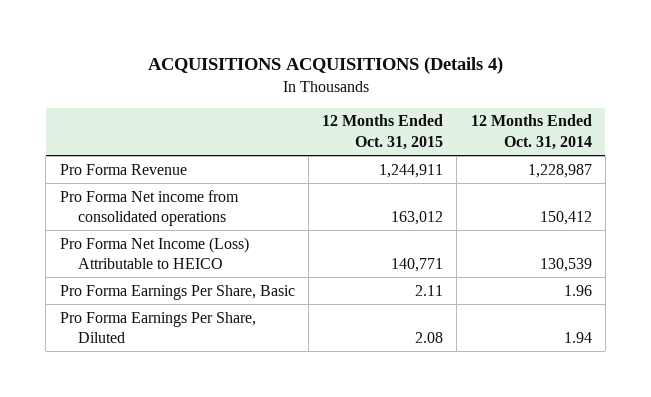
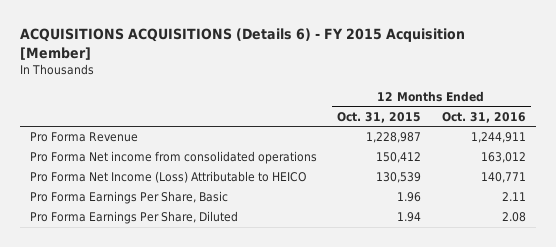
[147,57,503,75] ACQUISITIONS ACQUISITIONS (Details 4) -> [19,27,465,60] ACQUISITIONS ACQUISITIONS (Details 6) - FY 2015 Acquisition [Member]
[470,114,592,150] 12 Months Ended Oct. 31, 2014 -> none
none -> [441,111,526,123] Oct. 31, 2016
[379,163,444,178] 1,244,911 -> [366,132,422,144] 1,228,987
[391,211,444,226] 163,012 -> [376,152,422,164] 150,412
[391,258,444,273] 140,771 -> [376,172,422,184] 130,539
[415,284,444,296] 2.11 -> [397,192,422,203] 1.96
[415,332,444,344] 2.08 -> [397,212,422,223] 1.94

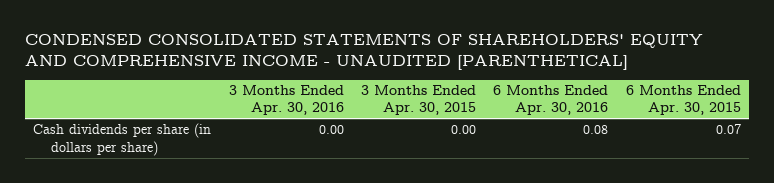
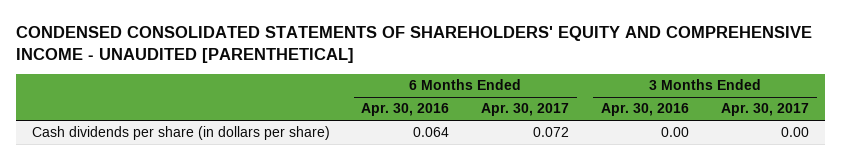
[361,84,477,116] 3 Months Ended Apr. 30, 2015 -> none
[625,84,741,116] 6 Months Ended Apr. 30, 2015 -> none
none -> [481,103,570,117] Apr. 30, 2017
none -> [721,103,810,117] Apr. 30, 2017
[583,125,609,135] 0.08 -> [413,127,450,138] 0.064

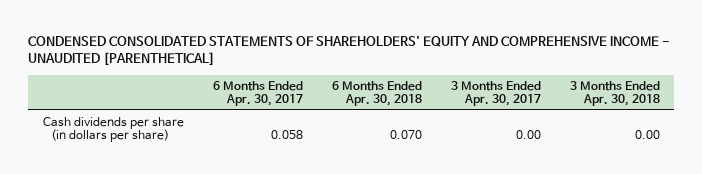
[361,103,450,117] Apr. 30, 2016 -> none
[601,103,690,117] Apr. 30, 2016 -> none
none -> [331,80,422,107] 6 Months Ended Apr. 30, 2018
none -> [569,80,660,107] 3 Months Ended Apr. 30, 2018
[533,127,570,138] 0.072 -> [270,130,303,140] 0.058

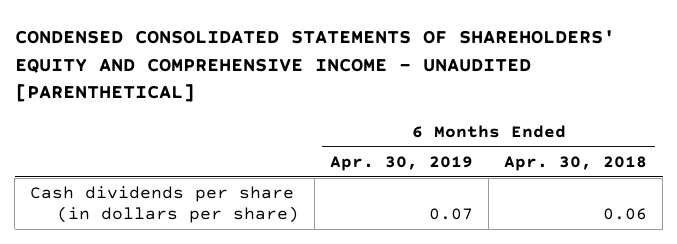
[212,80,303,107] 6 Months Ended Apr. 30, 2017 -> none
[450,80,541,107] 3 Months Ended Apr. 30, 2017 -> none
[569,80,660,107] 3 Months Ended Apr. 30, 2018 -> none
none -> [330,155,474,171] Apr. 30, 2019
[389,130,422,140] 0.070 -> [603,208,648,221] 0.06

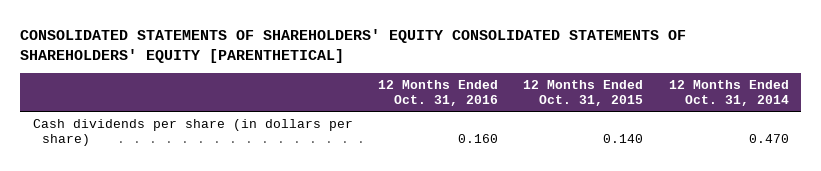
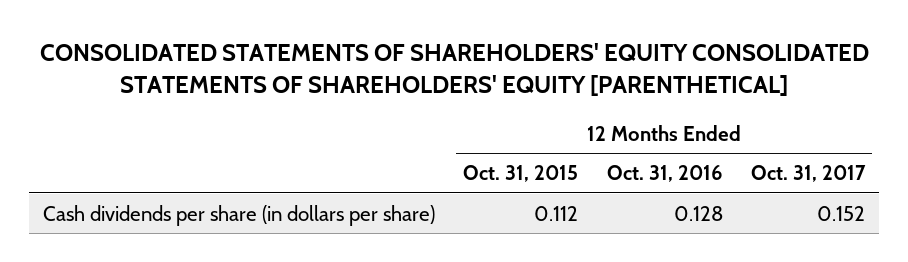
[668,79,789,106] 12 Months Ended Oct. 31, 2014 -> none
none -> [750,165,866,183] Oct. 31, 2017
[457,134,498,144] 0.160 -> [673,205,723,221] 0.128
[603,134,644,144] 0.140 -> [534,205,579,221] 0.112

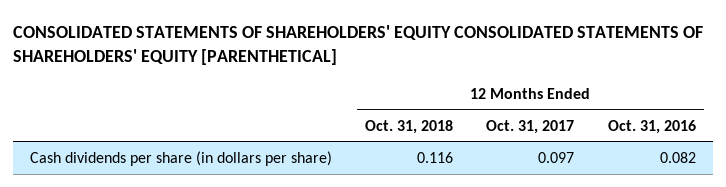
[463,165,579,183] Oct. 31, 2015 -> none
none -> [365,119,454,134] Oct. 31, 2018
[673,205,723,221] 0.128 -> [659,152,696,164] 0.082
[816,205,865,221] 0.152 -> [538,152,575,164] 0.097

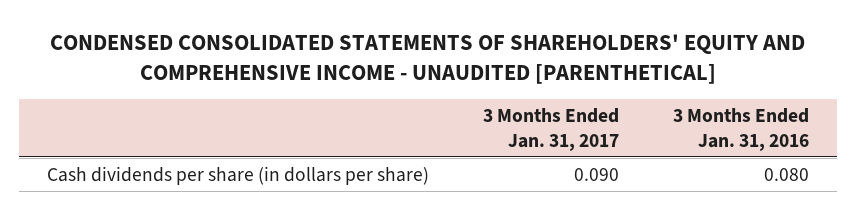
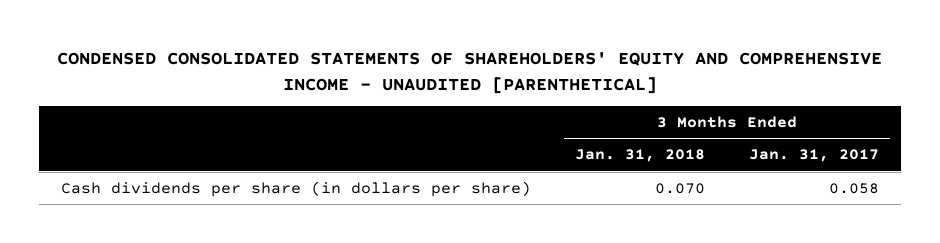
[673,108,810,151] 3 Months Ended Jan. 31, 2016 -> none
none -> [575,149,706,163] Jan. 31, 2018
[574,167,620,181] 0.090 -> [829,182,880,194] 0.058

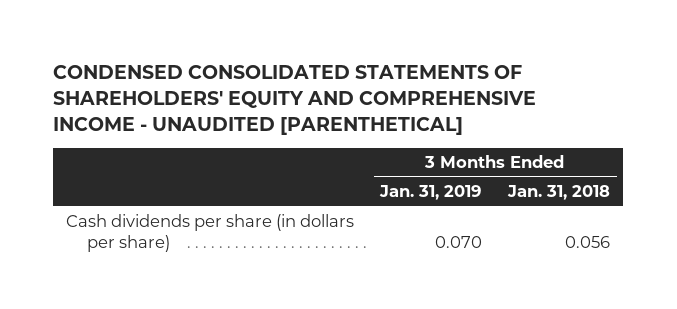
[749,149,880,163] Jan. 31, 2017 -> none
none -> [379,185,483,201] Jan. 31, 2019
[655,182,706,194] 0.070 -> [565,235,611,248] 0.056

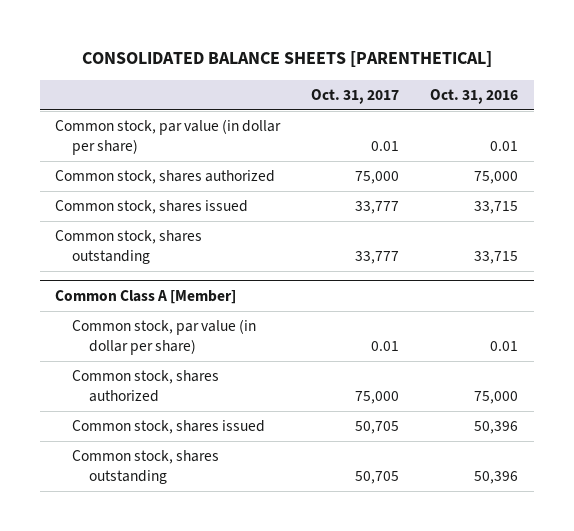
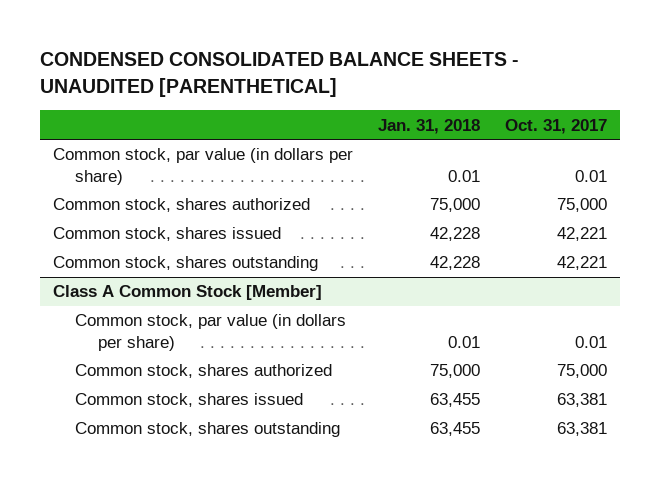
[81,51,492,68] CONSOLIDATED BALANCE SHEETS [PARENTHETICAL] -> [39,52,519,98] CONDENSED CONSOLIDATED BALANCE SHEETS - UNAUDITED [PARENTHETICAL]
[430,88,519,104] Oct. 31, 2016 -> none
none -> [377,118,480,134] Jan. 31, 2018
[55,119,282,155] Common stock, par value (in dollar per share) -> [52,148,353,185] Common stock, par value (in dollars per share)
[355,201,400,215] 33,777 -> [557,227,608,242] 42,221
[355,250,400,264] 33,777 -> [557,256,608,271] 42,221
[55,289,237,304] Common Class A [Member] -> [52,285,322,301] Class A Common Stock [Member]
[72,319,257,355] Common stock, par value (in dollar per share) -> [75,314,347,351] Common stock, par value (in dollars per share)
[355,421,400,435] 50,705 -> [557,393,608,408] 63,381
[355,470,400,484] 50,705 -> [557,422,608,437] 63,381

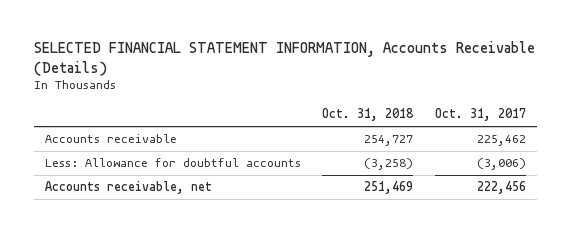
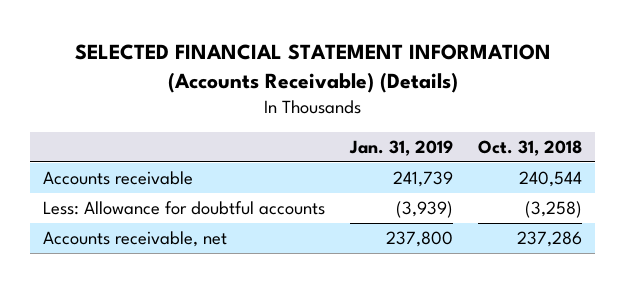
[33,41,535,76] SELECTED FINANCIAL STATEMENT INFORMATION, Accounts Receivable (Details) -> [74,44,551,93] SELECTED FINANCIAL STATEMENT INFORMATION (Accounts Receivable) (Details)
[434,108,526,122] Oct. 31, 2017 -> none
none -> [349,139,454,156] Jan. 31, 2019
[364,135,414,147] 254,727 -> [519,171,583,188] 240,544
[364,181,414,195] 251,469 -> [517,231,583,248] 237,286

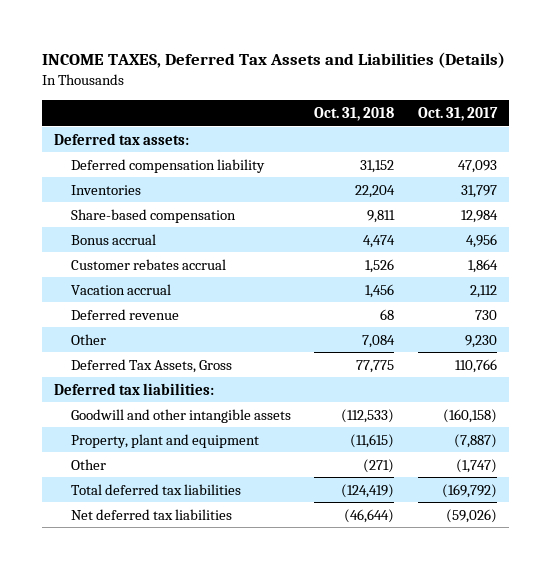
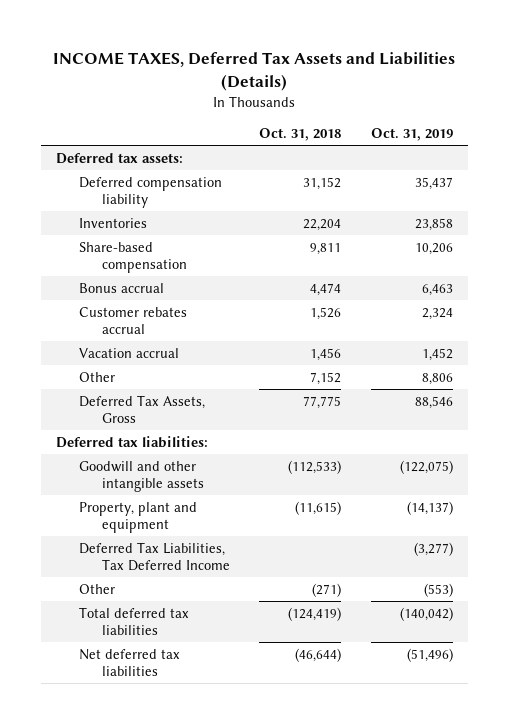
[417,107,498,122] Oct. 31, 2017 -> none
none -> [370,128,453,142] Oct. 31, 2019
[70,308,179,320] Deferred revenue -> none
[362,334,396,348] 7,084 -> [310,371,342,385] 7,152
none -> [79,541,230,572] Deferred Tax Liabilities, Tax Deferred Income

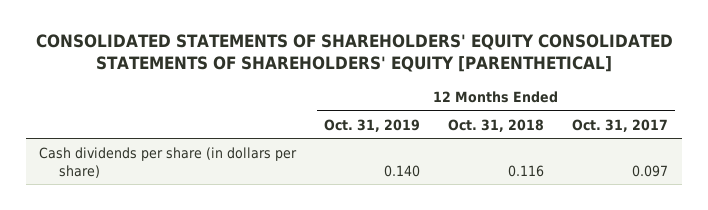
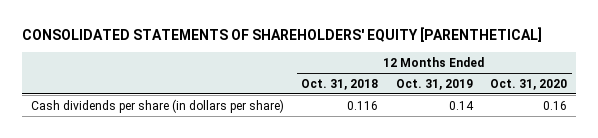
[35,34,673,73] CONSOLIDATED STATEMENTS OF SHAREHOLDERS' EQUITY CONSOLIDATED STATEMENTS OF SHAREHOLDERS' EQUITY [PARENTHETICAL] -> [21,27,542,43] CONSOLIDATED STATEMENTS OF SHAREHOLDERS' EQUITY [PARENTHETICAL]
[572,118,669,132] Oct. 31, 2017 -> none
none -> [490,78,568,90] Oct. 31, 2020
[384,164,421,177] 0.140 -> [448,100,474,110] 0.14

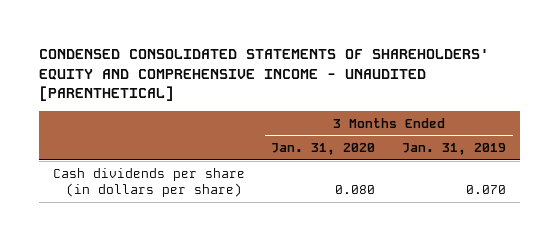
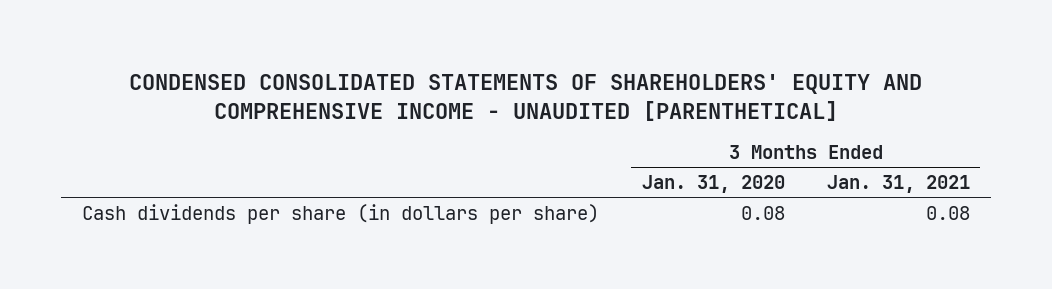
[402,143,507,156] Jan. 31, 2019 -> none
none -> [826,175,970,194] Jan. 31, 2021
[335,185,376,195] 0.080 -> [740,205,785,220] 0.08

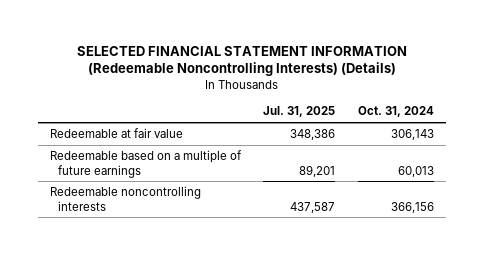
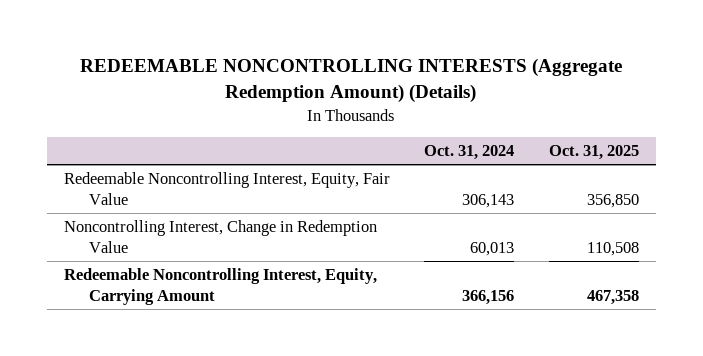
[76,45,407,77] SELECTED FINANCIAL STATEMENT INFORMATION (Redeemable Noncontrolling Interests) (Details) -> [80,58,623,104] REDEEMABLE NONCONTROLLING INTERESTS (Aggregate Redemption Amount) (Details)
[263,106,336,118] Jul. 31, 2025 -> none
none -> [549,145,640,161] Oct. 31, 2025
[49,128,183,139] Redeemable at fair value -> [63,171,390,206] Redeemable Noncontrolling Interest, Equity, Fair Value
[49,150,242,178] Redeemable based on a multiple of future earnings -> [63,219,377,254] Noncontrolling Interest, Change in Redemption Value
[49,186,201,211] Redeemable noncontrolling interests -> [63,267,377,306] Redeemable Noncontrolling Interest, Equity, Carrying Amount

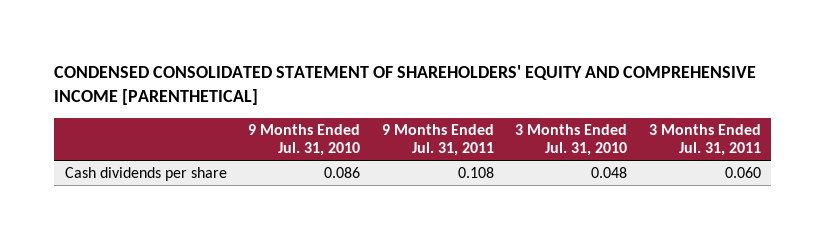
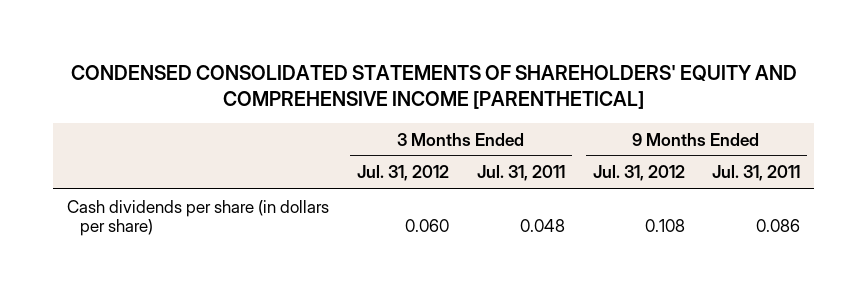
[53,65,756,106] CONDENSED CONSOLIDATED STATEMENT OF SHAREHOLDERS' EQUITY AND COMPREHENSIVE INCOME [PARENTHETICAL] -> [70,64,797,110] CONDENSED CONSOLIDATED STATEMENTS OF SHAREHOLDERS' EQUITY AND COMPREHENSIVE INCOME [PARENTHETICAL]
[248,124,361,157] 9 Months Ended Jul. 31, 2010 -> none
[515,124,628,157] 3 Months Ended Jul. 31, 2010 -> none
none -> [357,165,450,182] Jul. 31, 2012
none -> [592,165,685,182] Jul. 31, 2012
[64,167,227,182] Cash dividends per share -> [67,199,330,237] Cash dividends per share (in dollars per share)
[457,167,494,179] 0.108 -> [756,219,801,233] 0.086
[724,167,761,179] 0.060 -> [519,219,565,233] 0.048

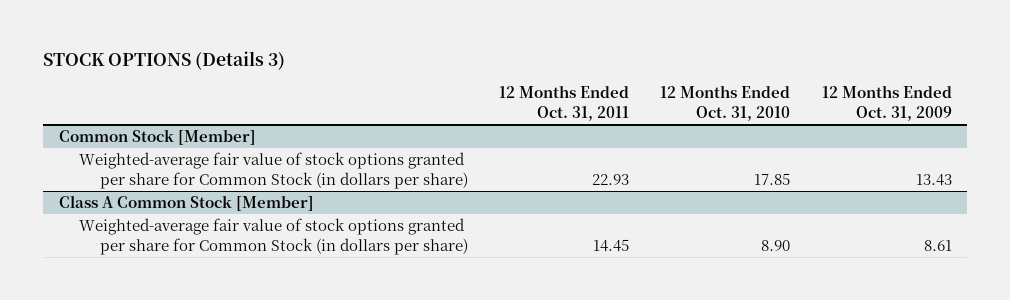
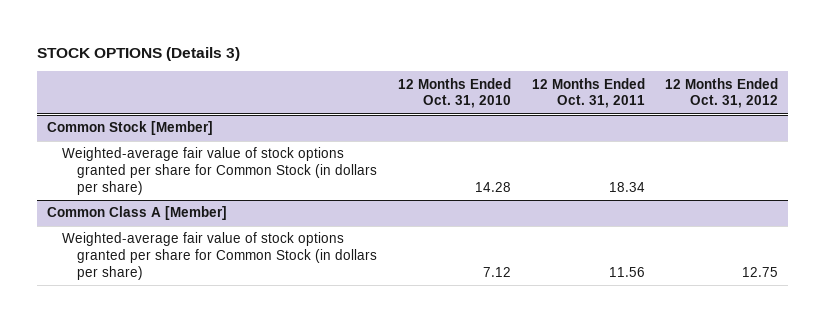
[821,85,952,121] 12 Months Ended Oct. 31, 2009 -> none
none -> [665,77,779,109] 12 Months Ended Oct. 31, 2012
[592,173,630,185] 22.93 -> [608,181,645,192] 18.34
[754,172,791,185] 17.85 -> [475,181,512,192] 14.28
[58,195,314,212] Class A Common Stock [Member] -> [47,206,228,221] Common Class A [Member]
[593,238,630,252] 14.45 -> [608,266,645,277] 11.56
[761,239,791,251] 8.90 -> [483,266,512,277] 7.12

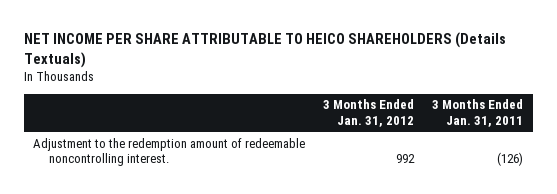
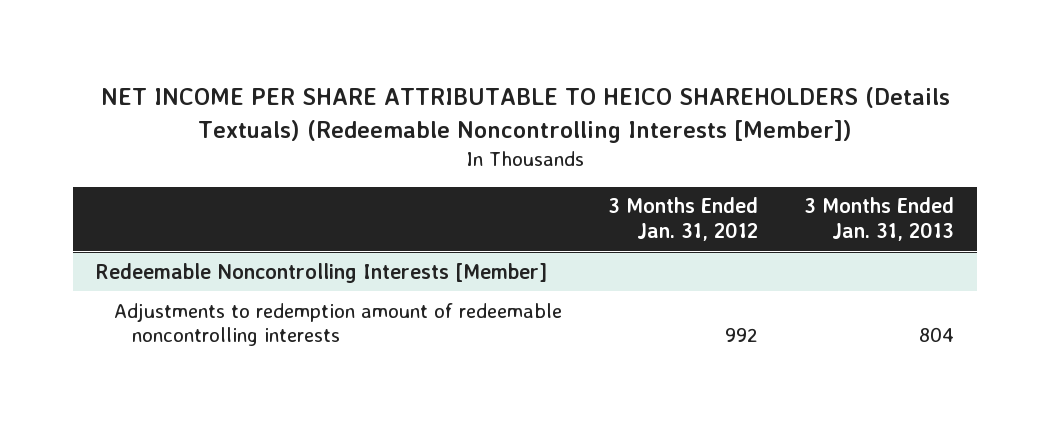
[23,31,506,68] NET INCOME PER SHARE ATTRIBUTABLE TO HEICO SHAREHOLDERS (Details Textuals) -> [100,87,950,143] NET INCOME PER SHARE ATTRIBUTABLE TO HEICO SHAREHOLDERS (Details Textuals) (Redeemable Noncontrolling Interests [Member])
[432,99,524,127] 3 Months Ended Jan. 31, 2011 -> none
none -> [803,197,954,242] 3 Months Ended Jan. 31, 2013
none -> [95,262,547,283] Redeemable Noncontrolling Interests [Member]
[33,137,306,166] Adjustment to the redemption amount of redeemable noncontrolling interest. -> [113,302,562,347] Adjustments to redemption amount of redeemable noncontrolling interests

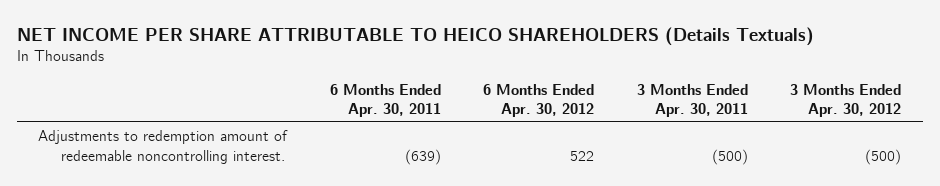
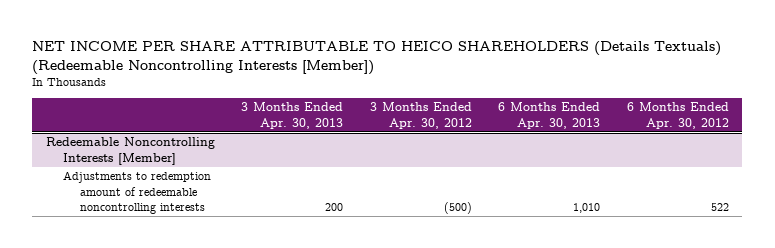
[16,26,814,46] NET INCOME PER SHARE ATTRIBUTABLE TO HEICO SHAREHOLDERS (Details Textuals) -> [32,41,722,75] NET INCOME PER SHARE ATTRIBUTABLE TO HEICO SHAREHOLDERS (Details Textuals) (Redeemable Noncontrolling Interests [Member])
[329,83,441,118] 6 Months Ended Apr. 30, 2011 -> none
[636,83,748,118] 3 Months Ended Apr. 30, 2011 -> none
none -> [241,102,344,129] 3 Months Ended Apr. 30, 2013
none -> [498,102,601,129] 6 Months Ended Apr. 30, 2013
none -> [45,137,215,165] Redeemable Noncontrolling Interests [Member]
[38,130,289,164] Adjustments to redemption amount of redeemable noncontrolling interest. -> [62,171,211,214] Adjustments to redemption amount of redeemable noncontrolling interests

